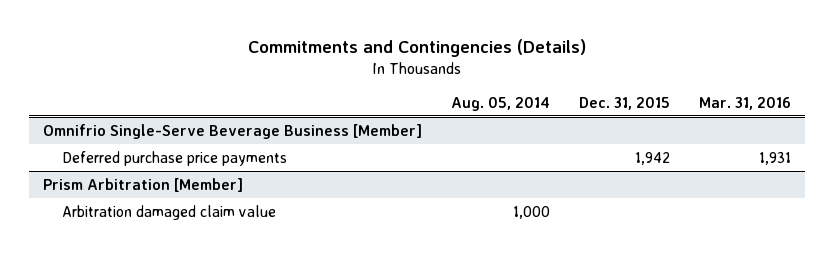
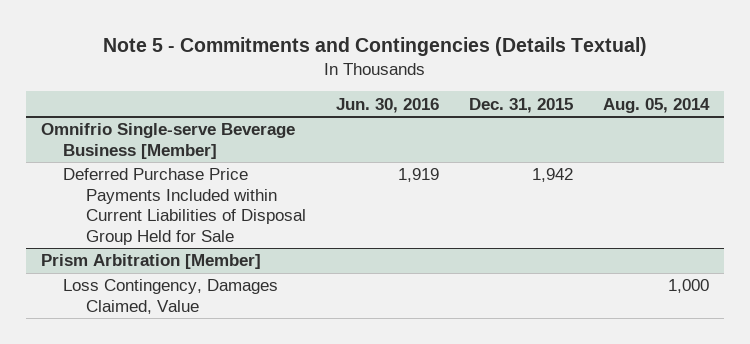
[247,38,586,57] Commitments and Contingencies (Details) -> [103,36,648,56] Note 5 - Commitments and Contingencies (Details Textual)
[698,96,791,110] Mar. 31, 2016 -> none
none -> [336,97,440,113] Jun. 30, 2016
[43,123,423,139] Omnifrio Single-Serve Beverage Business [Member] -> [40,123,295,159] Omnifrio Single-serve Beverage Business [Member]
[61,150,287,166] Deferred purchase price payments -> [63,168,307,245] Deferred Purchase Price Payments Included within Current Liabilities of Disposal Group Held for Sale
[61,204,276,220] Arbitration damaged claim value -> none
none -> [63,279,279,314] Loss Contingency, Damages Claimed, Value

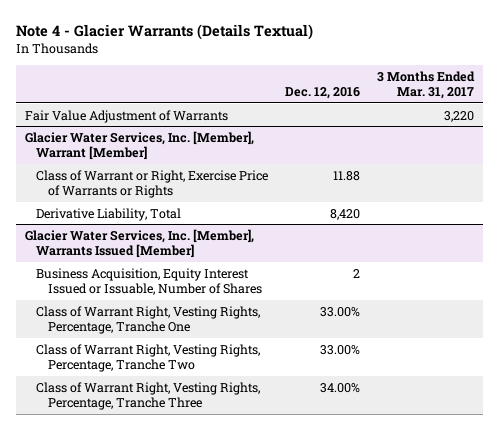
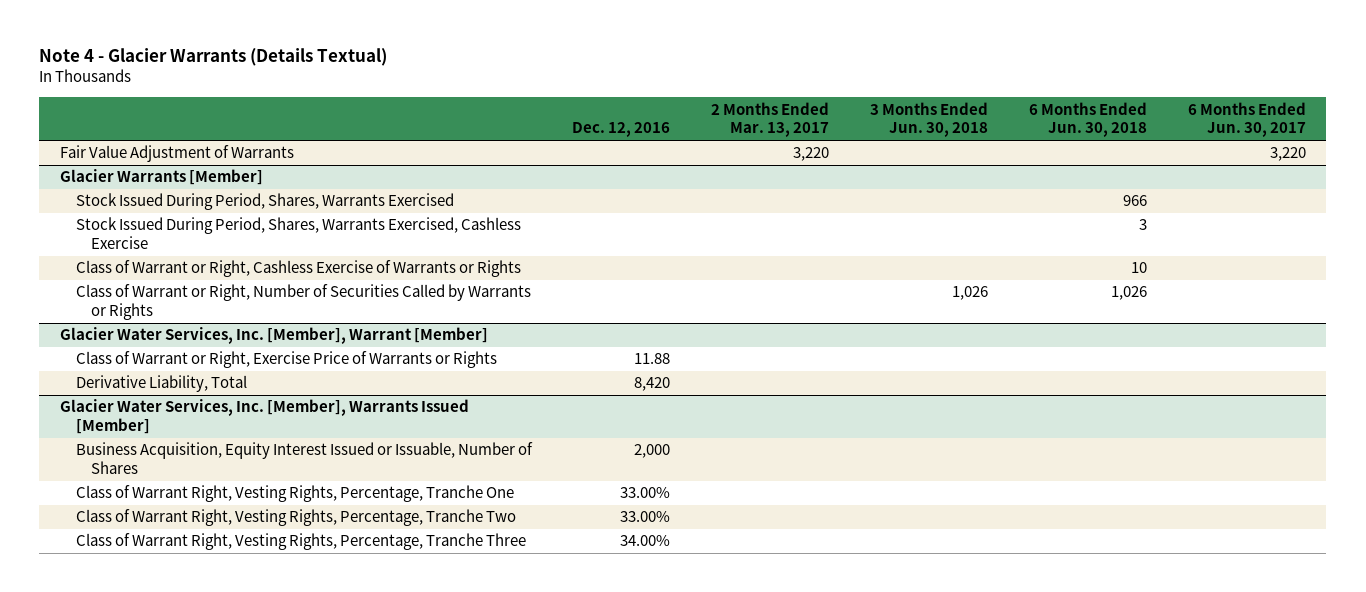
[377,71,476,100] 3 Months Ended Mar. 31, 2017 -> none
none -> [711,101,830,138] 2 Months Ended Mar. 13, 2017
none -> [870,101,989,138] 3 Months Ended Jun. 30, 2018
none -> [1028,101,1147,138] 6 Months Ended Jun. 30, 2018
none -> [1187,101,1306,138] 6 Months Ended Jun. 30, 2017
none -> [59,169,263,186] Glacier Warrants [Member]
none -> [75,193,454,211] Stock Issued During Period, Shares, Warrants Exercised
none -> [75,217,521,250] Stock Issued During Period, Shares, Warrants Exercised, Cashless Exercise
none -> [75,260,521,278] Class of Warrant or Right, Cashless Exercise of Warrants or Rights
none -> [75,284,531,321] Class of Warrant or Right, Number of Securities Called by Warrants or Rights
[353,268,361,278] 2 -> [634,444,671,459] 2,000

